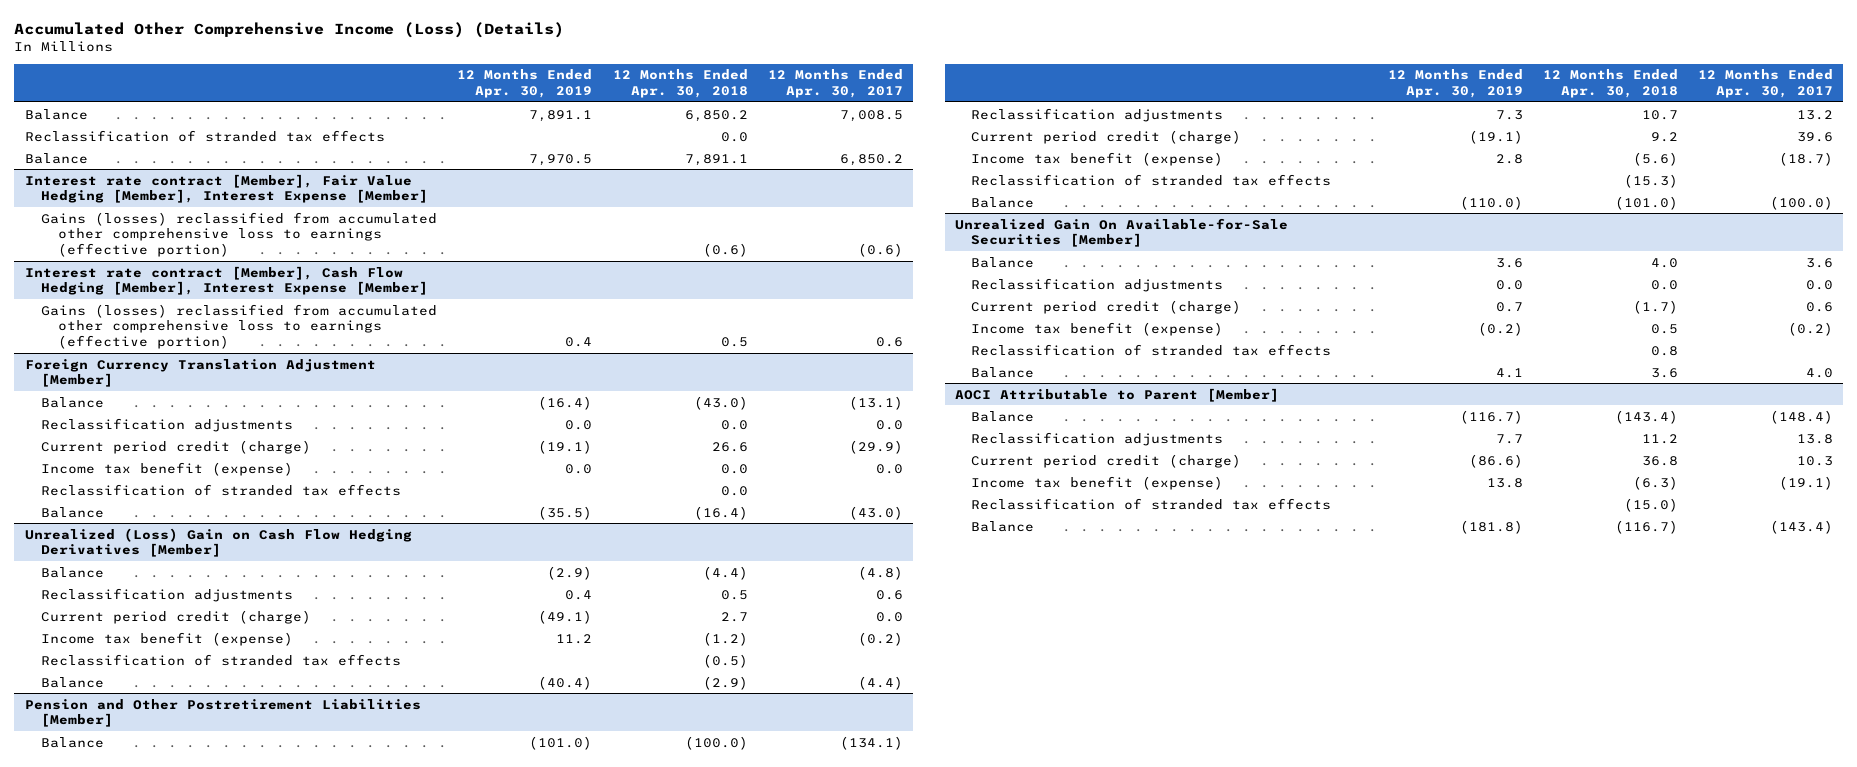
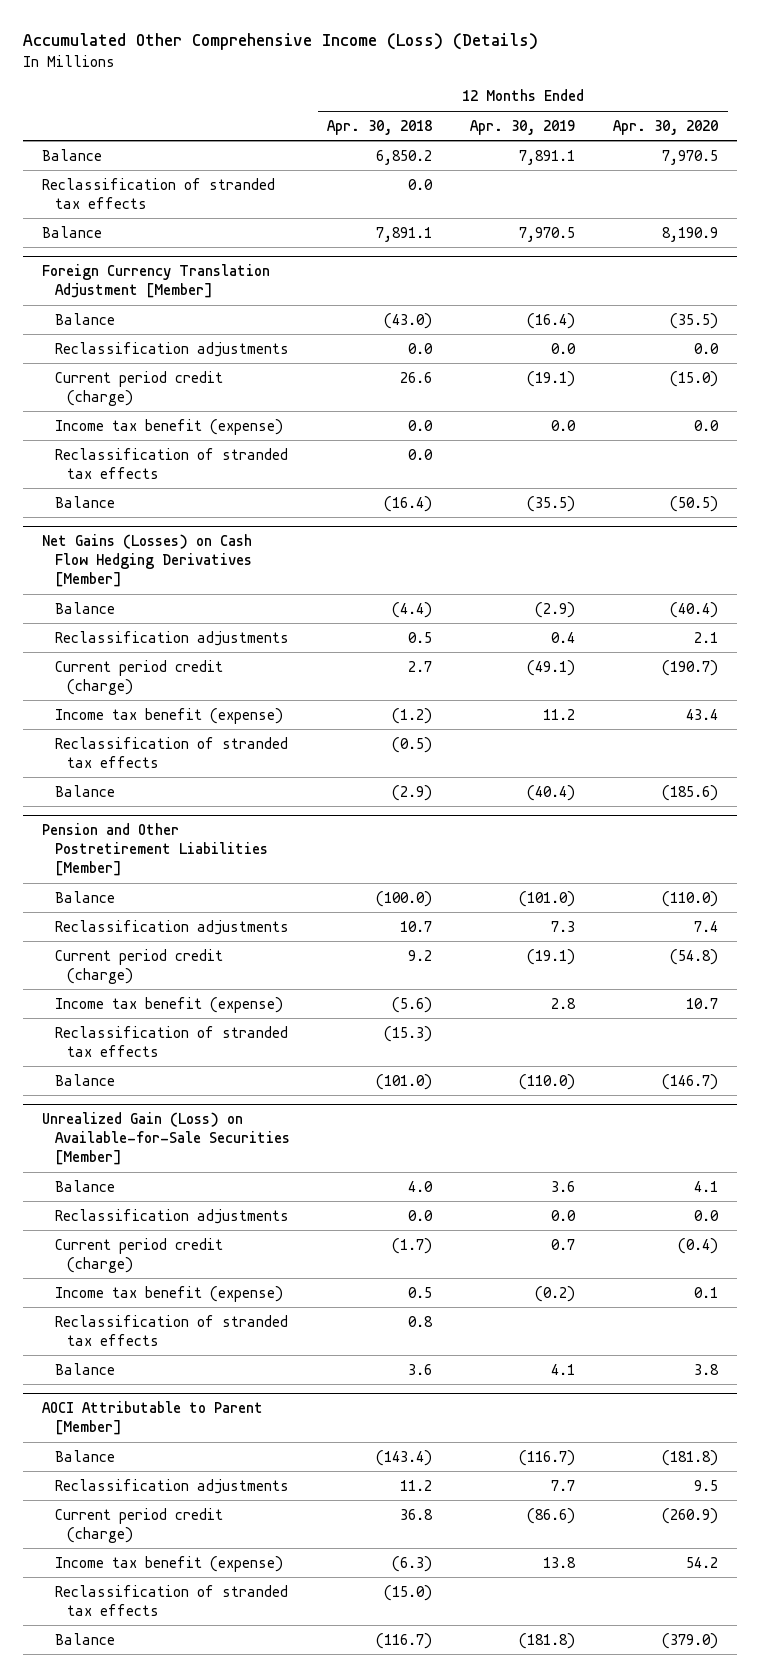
[767,69,903,98] 12 Months Ended Apr. 30, 2017 -> none
none -> [613,119,719,135] Apr. 30, 2020
[24,173,429,204] Interest rate contract [Member], Fair Value Hedging [Member], Interest Expense [Member] -> none
[41,211,438,257] Gains (losses) reclassified from accumulated other comprehensive loss to earnings (effective portion) -> none
[24,265,429,296] Interest rate contract [Member], Cash Flow Hedging [Member], Interest Expense [Member] -> none
[41,303,438,349] Gains (losses) reclassified from accumulated other comprehensive loss to earnings (effective portion) -> none
[24,527,412,558] Unrealized (Loss) Gain on Cash Flow Hedging Derivatives [Member] -> [42,534,253,588] Net Gains (Losses) on Cash Flow Hedging Derivatives [Member]
[954,217,1288,248] Unrealized Gain On Available-for-Sale Securities [Member] -> [42,1112,290,1166] Unrealized Gain (Loss) on Available-for-Sale Securities [Member]

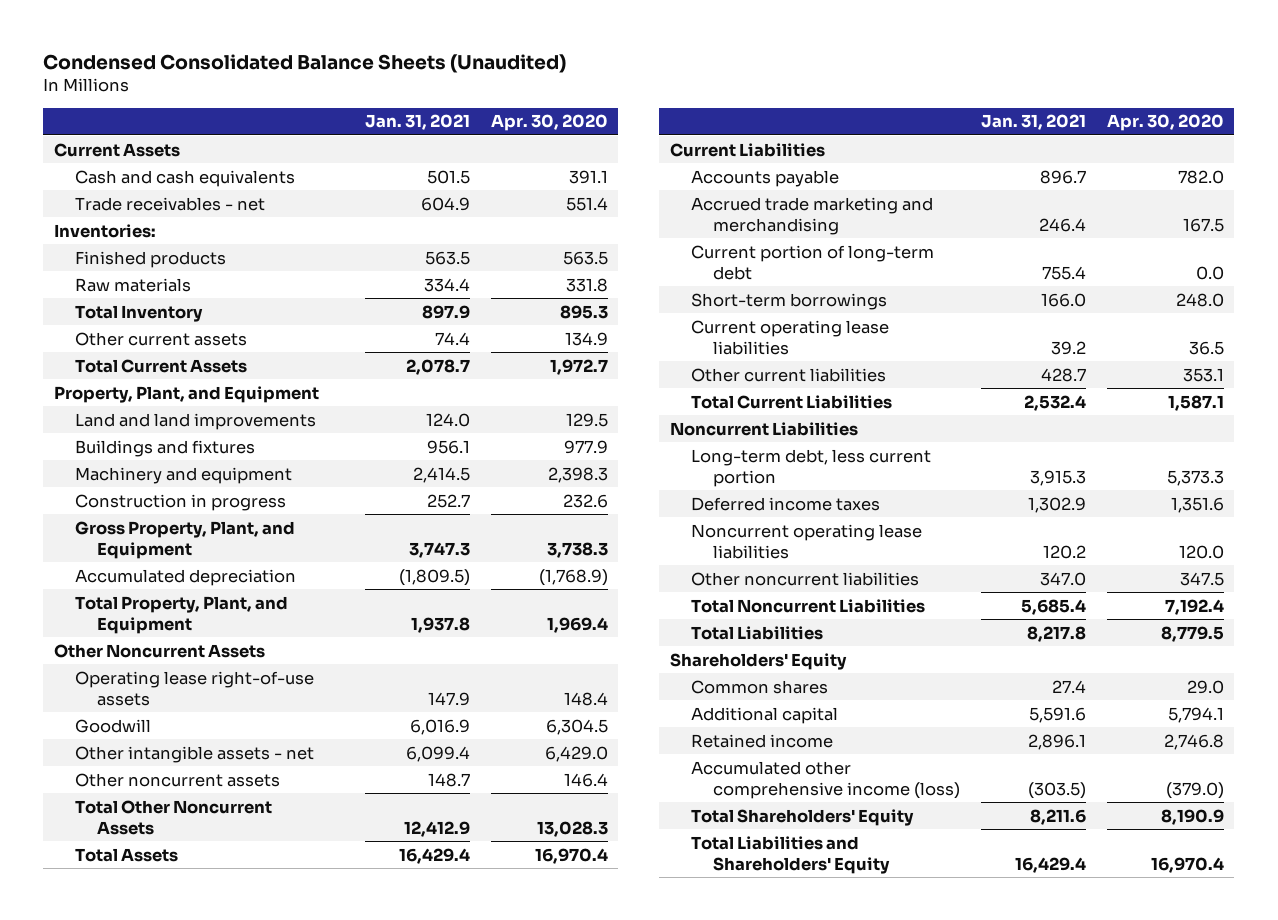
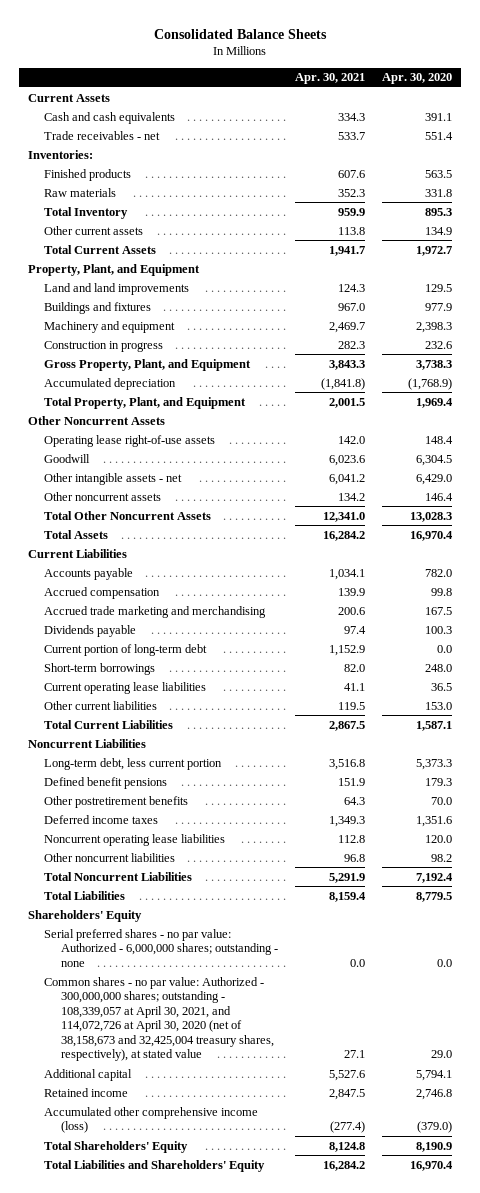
[43,54,567,74] Condensed Consolidated Balance Sheets (Unaudited) -> [154,28,328,39] Consolidated Balance Sheets
[364,114,470,131] Jan. 31, 2021 -> none
none -> [294,73,365,85] Apr. 30, 2021
none -> [44,586,161,599] Accrued compensation
none -> [44,624,137,637] Dividends payable
[1182,367,1224,382] 353.1 -> [425,701,453,710] 153.0
none -> [44,776,168,789] Defined benefit pensions
none -> [44,795,189,808] Other postretirement benefits
[1179,571,1224,586] 347.5 -> [431,853,453,862] 98.2
none -> [44,928,278,967] Serial preferred shares - no par value: Authorized - 6,000,000 shares; outstanding - none
[691,679,829,694] Common shares -> [44,976,274,1062] Common shares - no par value: Authorized - 300,000,000 shares; outstanding - 108,339,057 at April 30, 2021, and 114,072,726 at April 30, 2020 (net of 38,158,673 and 32,425,004 treasury shares, respectively), at stated value

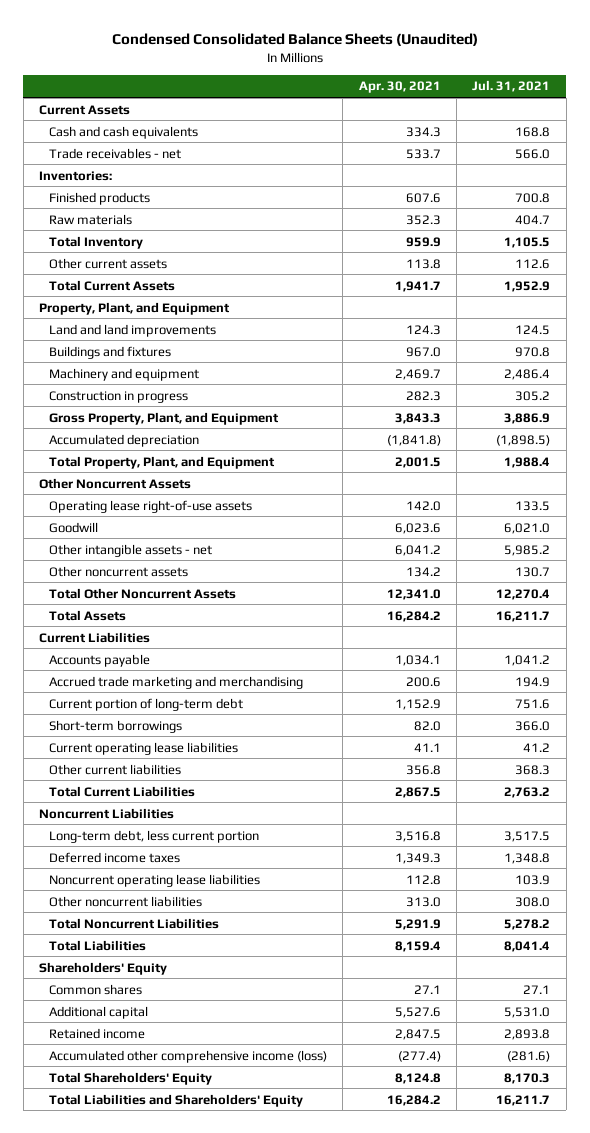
[154,28,328,39] Consolidated Balance Sheets -> [111,32,478,46] Condensed Consolidated Balance Sheets (Unaudited)
[382,73,453,85] Apr. 30, 2020 -> none
none -> [472,80,551,93] Jul. 31, 2021
[44,586,161,599] Accrued compensation -> none
[44,624,137,637] Dividends payable -> none
[337,701,365,710] 119.5 -> [405,764,441,775] 356.8
[44,776,168,789] Defined benefit pensions -> none
[44,795,189,808] Other postretirement benefits -> none
[343,853,365,862] 96.8 -> [405,896,441,907] 313.0
[44,928,278,967] Serial preferred shares - no par value: Authorized - 6,000,000 shares; outstanding - none -> none
[44,976,274,1062] Common shares - no par value: Authorized - 300,000,000 shares; outstanding - 108,339,057 at April 30, 2021, and 114,072,726 at April 30, 2020 (net of 38,158,673 and 32,425,004 treasury shares, respectively), at stated value -> [48,983,142,995] Common shares

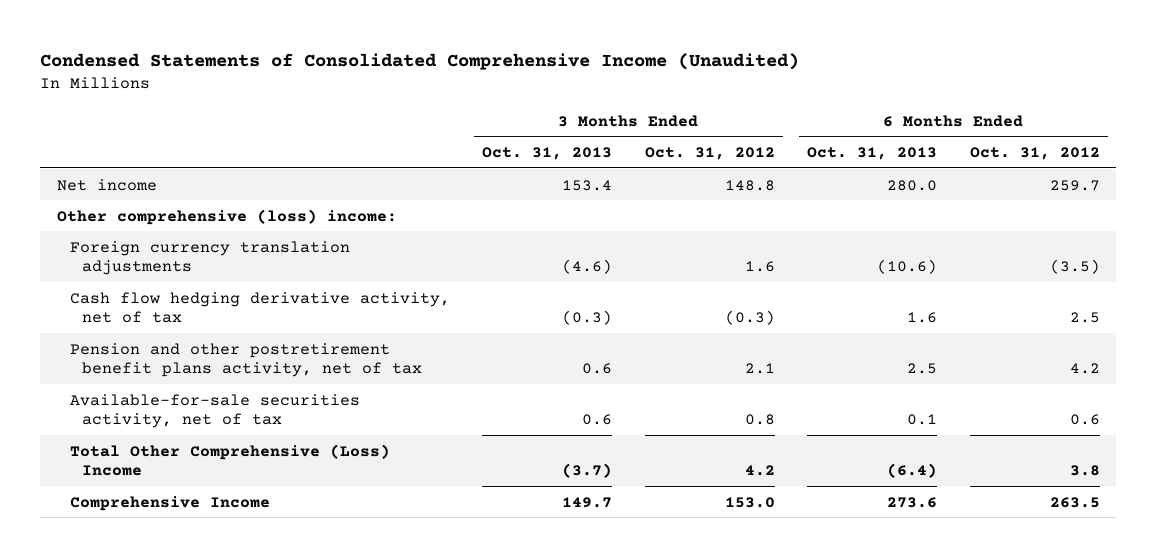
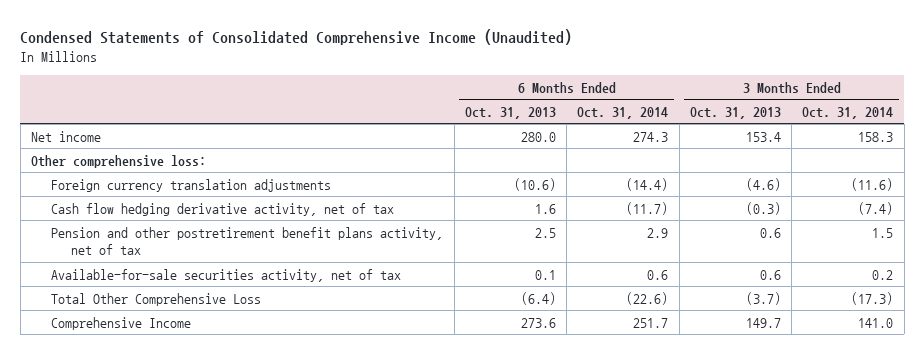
[644,146,775,160] Oct. 31, 2012 -> none
[969,146,1100,160] Oct. 31, 2012 -> none
none -> [577,106,669,119] Oct. 31, 2014
none -> [802,106,894,119] Oct. 31, 2014
[56,208,397,225] Other comprehensive (loss) income: -> [31,154,207,168] Other comprehensive loss:
[69,443,390,476] Total Other Comprehensive (Loss) Income -> [51,292,262,306] Total Other Comprehensive Loss

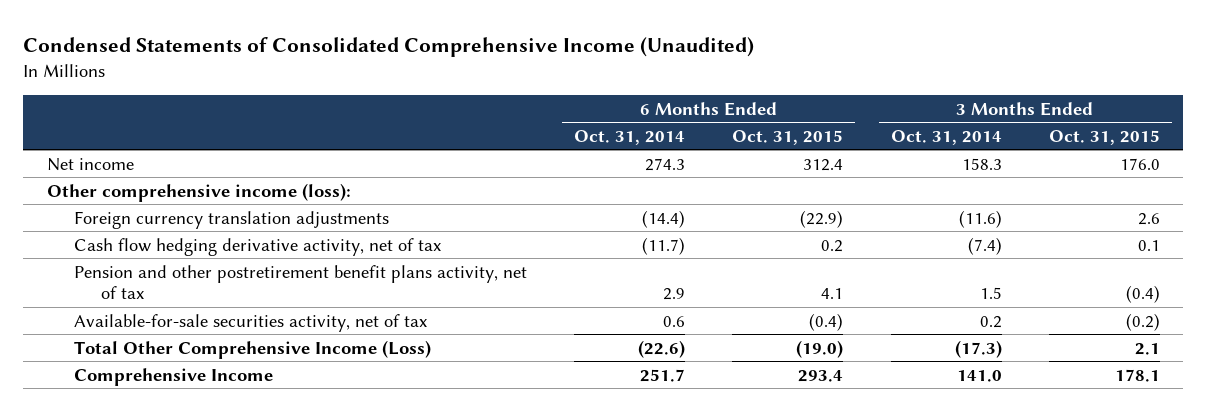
[464,106,556,119] Oct. 31, 2013 -> none
[689,106,781,119] Oct. 31, 2013 -> none
none -> [732,129,844,145] Oct. 31, 2015
none -> [1048,129,1160,145] Oct. 31, 2015
[31,154,207,168] Other comprehensive loss: -> [46,182,351,202] Other comprehensive income (loss):
[51,292,262,306] Total Other Comprehensive Loss -> [73,339,431,359] Total Other Comprehensive Income (Loss)

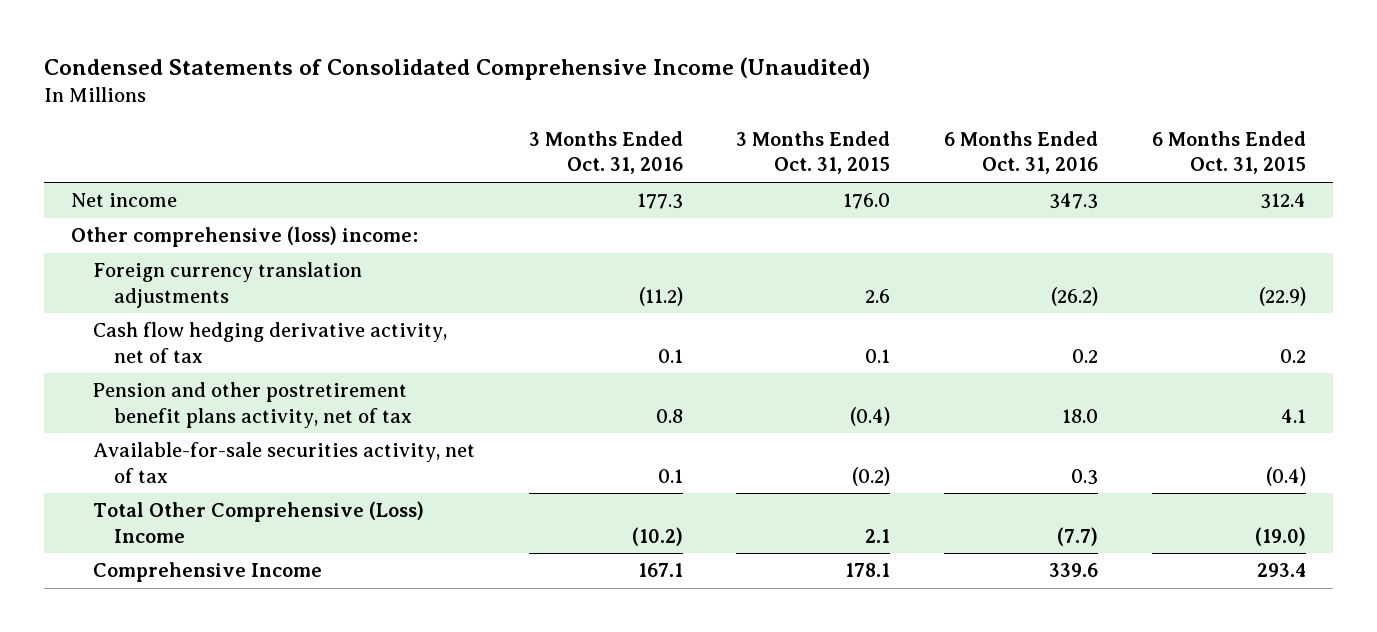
[574,129,686,145] Oct. 31, 2014 -> none
[890,129,1002,145] Oct. 31, 2014 -> none
none -> [528,131,683,175] 3 Months Ended Oct. 31, 2016
none -> [944,131,1099,175] 6 Months Ended Oct. 31, 2016
[46,182,351,202] Other comprehensive income (loss): -> [71,226,419,248] Other comprehensive (loss) income:
[73,339,431,359] Total Other Comprehensive Income (Loss) -> [92,501,424,543] Total Other Comprehensive (Loss) Income

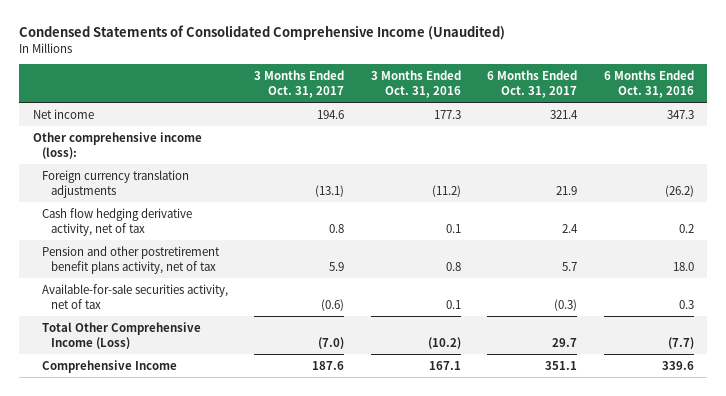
[736,131,891,175] 3 Months Ended Oct. 31, 2015 -> none
[1151,131,1306,175] 6 Months Ended Oct. 31, 2015 -> none
none -> [254,69,345,98] 3 Months Ended Oct. 31, 2017
none -> [487,69,578,98] 6 Months Ended Oct. 31, 2017
[71,226,419,248] Other comprehensive (loss) income: -> [32,131,202,159] Other comprehensive income (loss):
[92,501,424,543] Total Other Comprehensive (Loss) Income -> [41,321,201,349] Total Other Comprehensive Income (Loss)

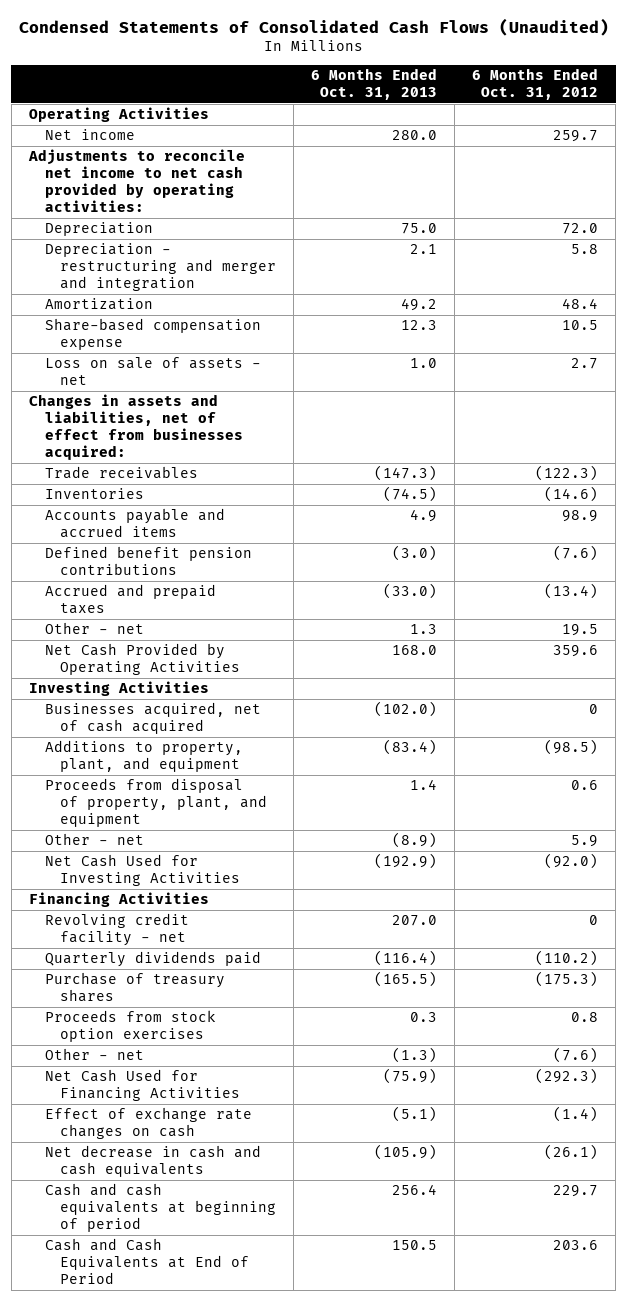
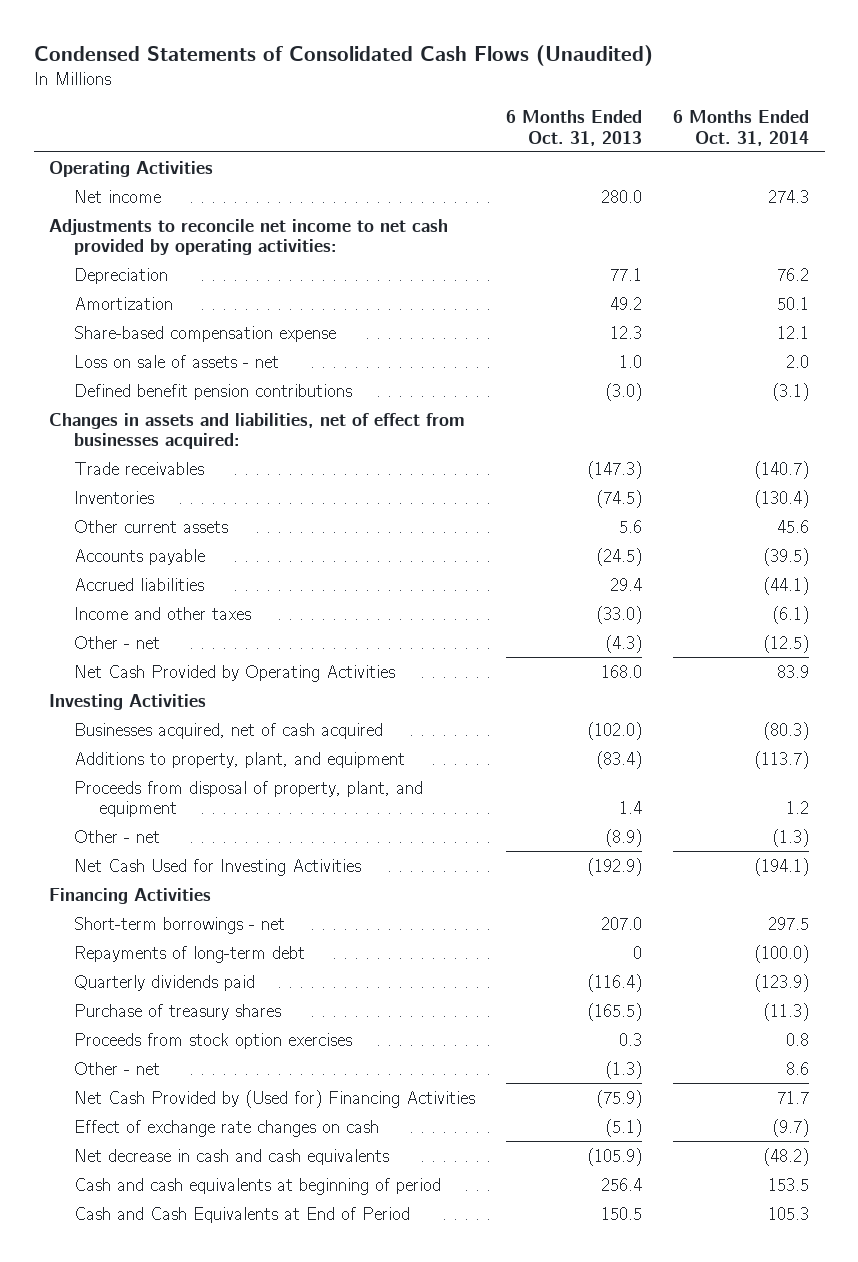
[472,68,599,101] 6 Months Ended Oct. 31, 2012 -> none
none -> [673,110,810,146] 6 Months Ended Oct. 31, 2014
[44,243,277,292] Depreciation - restructuring and merger and integration -> none
[401,223,438,235] 75.0 -> [610,267,643,281] 77.1
[44,546,252,576] Defined benefit pension contributions -> [74,383,353,400] Defined benefit pension contributions
[44,508,225,539] Accounts payable and accrued items -> none
[44,584,216,615] Accrued and prepaid taxes -> none
none -> [74,519,229,533] Other current assets
none -> [74,548,206,565] Accounts payable
none -> [74,577,205,591] Accrued liabilities
none -> [74,606,252,620] Income and other taxes
[410,624,438,635] 1.3 -> [605,634,643,653] (4.3)
[44,913,189,947] Revolving credit facility - net -> none
none -> [74,916,286,934] Short-term borrowings - net
none -> [74,945,306,963] Repayments of long-term debt
[44,1069,241,1102] Net Cash Used for Financing Activities -> [74,1089,476,1108] Net Cash Provided by (Used for) Financing Activities

